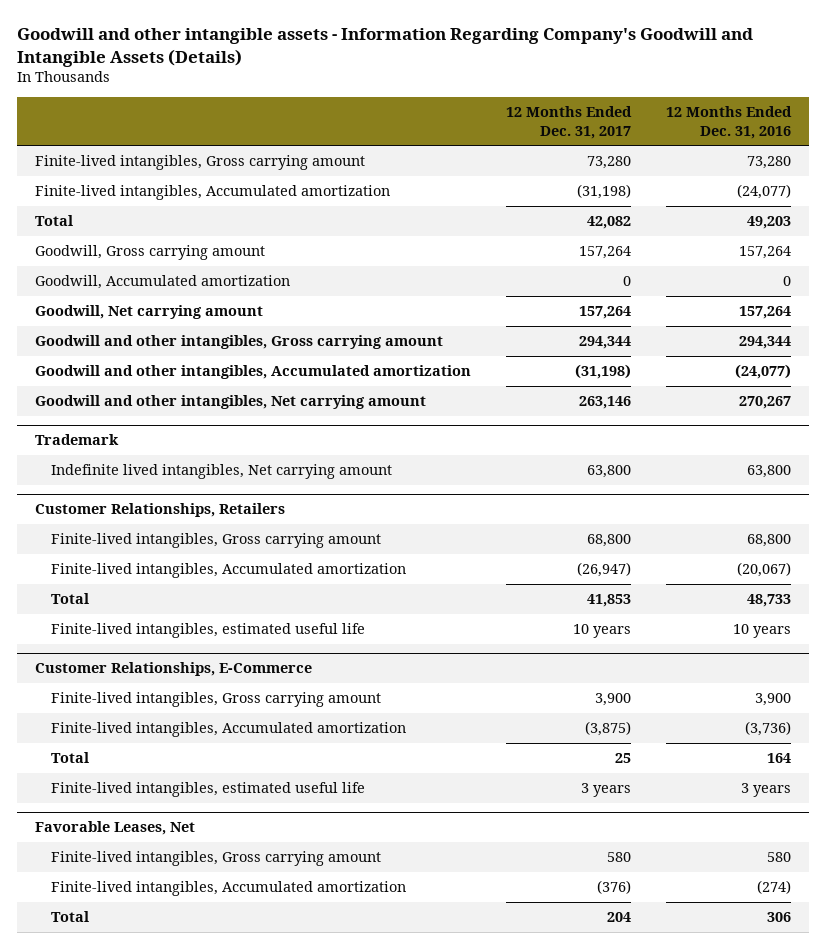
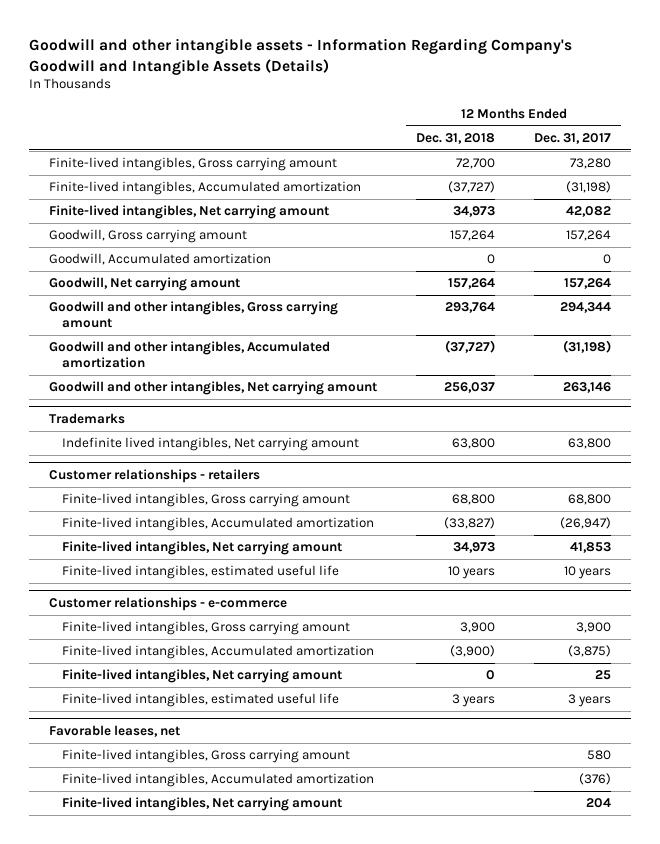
[666,106,793,139] 12 Months Ended Dec. 31, 2016 -> none
none -> [416,133,496,145] Dec. 31, 2018
[34,215,73,227] Total -> [48,205,329,220] Finite-lived intangibles, Net carrying amount
[34,434,119,446] Trademark -> [48,413,125,425] Trademarks
[34,503,285,518] Customer Relationships, Retailers -> [48,469,260,484] Customer relationships - retailers
[50,593,89,605] Total -> [62,541,343,556] Finite-lived intangibles, Net carrying amount
[34,662,312,677] Customer Relationships, E-Commerce -> [48,597,287,612] Customer relationships - e-commerce
[50,752,89,764] Total -> [62,669,343,684] Finite-lived intangibles, Net carrying amount
[34,821,195,836] Favorable Leases, Net -> [48,725,180,738] Favorable leases, net
[50,911,89,923] Total -> [62,797,343,812] Finite-lived intangibles, Net carrying amount

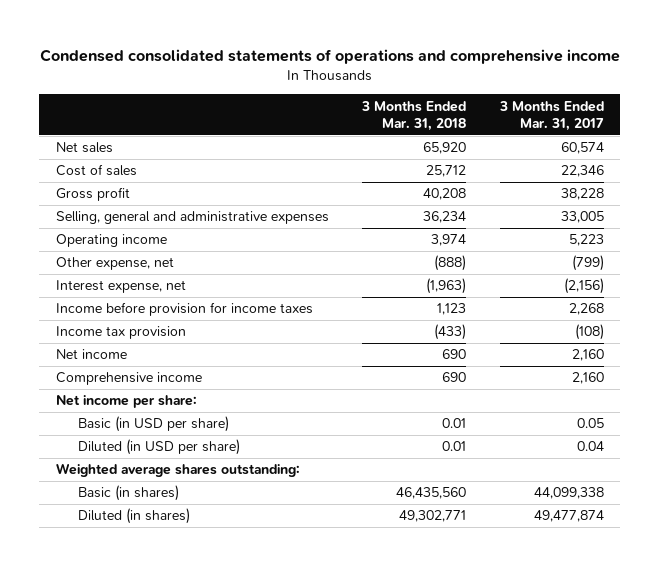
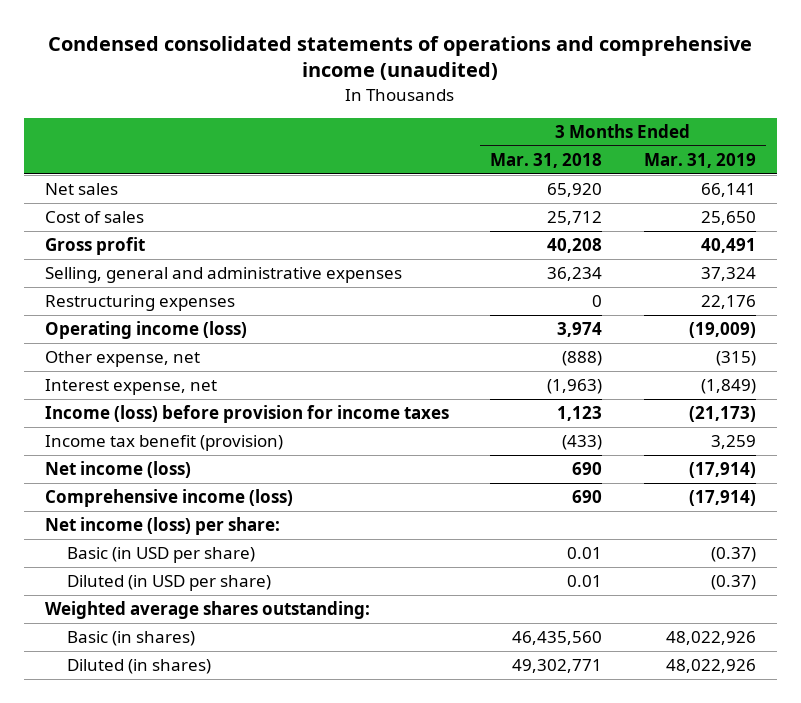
[39,49,620,65] Condensed consolidated statements of operations and comprehensive income -> [48,35,753,81] Condensed consolidated statements of operations and comprehensive income (unaudited)
[498,100,604,131] 3 Months Ended Mar. 31, 2017 -> none
none -> [643,153,756,169] Mar. 31, 2019
none -> [44,295,235,312] Restructuring expenses
[55,234,167,248] Operating income -> [44,321,247,340] Operating income (loss)
[55,302,313,317] Income before provision for income taxes -> [44,405,449,424] Income (loss) before provision for income taxes
[55,326,186,340] Income tax provision -> [44,435,283,452] Income tax benefit (provision)
[55,349,127,360] Net income -> [44,461,191,479] Net income (loss)
[55,372,202,386] Comprehensive income -> [44,489,293,508] Comprehensive income (loss)
[55,395,197,409] Net income per share: -> [44,517,280,536] Net income (loss) per share:

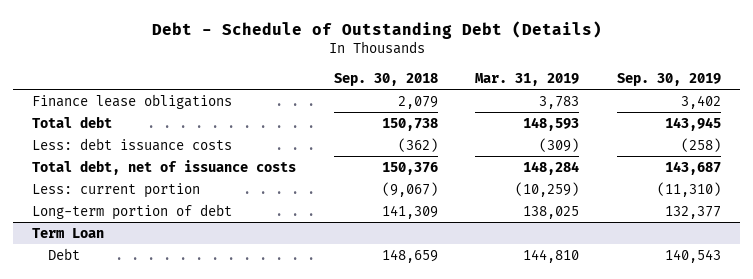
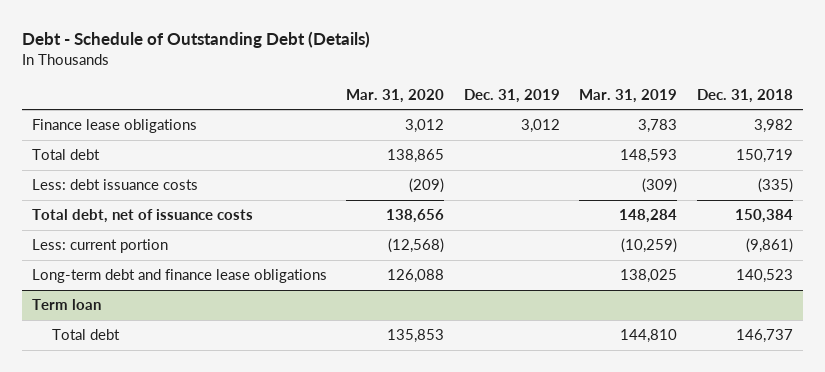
[333,72,438,86] Sep. 30, 2018 -> none
[616,72,721,86] Sep. 30, 2019 -> none
none -> [346,88,445,103] Mar. 31, 2020
none -> [463,88,560,103] Dec. 31, 2019
none -> [696,88,793,103] Dec. 31, 2018
[32,203,233,220] Long-term portion of debt -> [31,269,327,284] Long-term debt and finance lease obligations
[32,227,105,238] Term Loan -> [31,299,101,311] Term loan
[47,247,80,260] Debt -> [51,329,120,341] Total debt

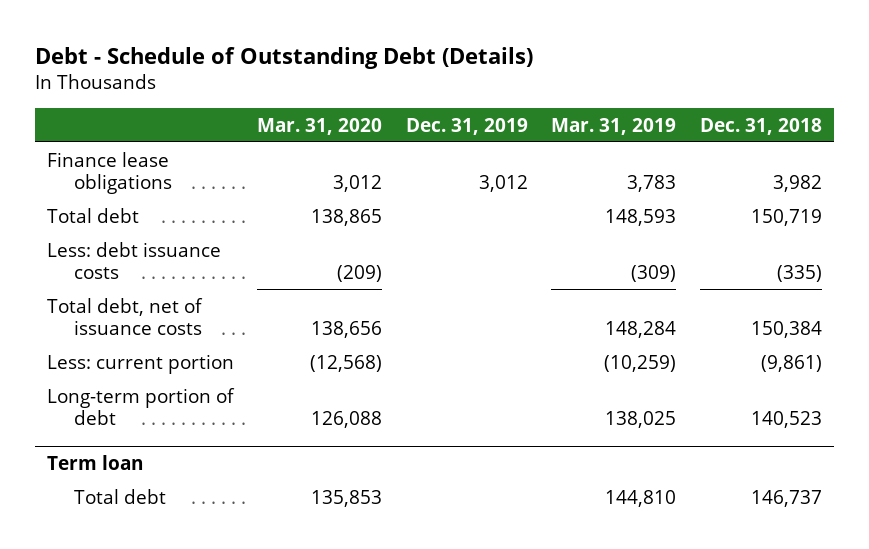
[31,269,327,284] Long-term debt and finance lease obligations -> [46,387,235,425] Long-term portion of debt

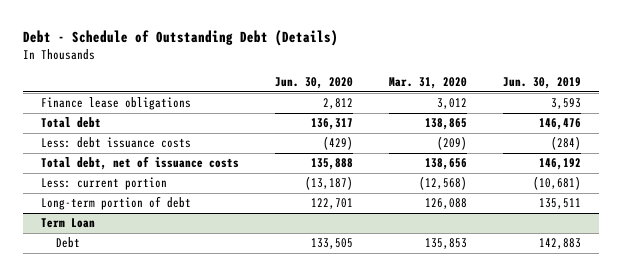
[405,117,528,135] Dec. 31, 2019 -> none
[551,117,677,135] Mar. 31, 2019 -> none
[699,117,822,135] Dec. 31, 2018 -> none
none -> [274,77,353,90] Jun. 30, 2020
none -> [503,77,582,90] Jun. 30, 2019
[46,454,143,470] Term loan -> [40,218,95,229] Term Loan
[74,488,167,504] Total debt -> [56,237,81,249] Debt

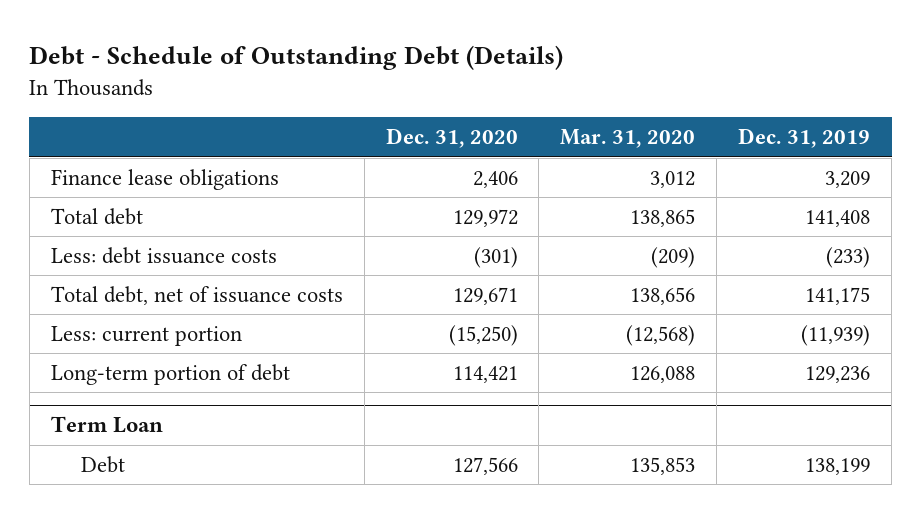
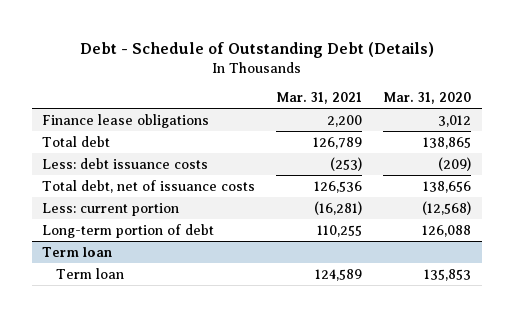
[385,128,518,149] Dec. 31, 2020 -> none
[738,128,871,149] Dec. 31, 2019 -> none
none -> [276,92,363,105] Mar. 31, 2021
[50,416,163,434] Term Loan -> [42,246,113,257] Term loan
[81,455,126,473] Debt -> [55,267,124,279] Term loan

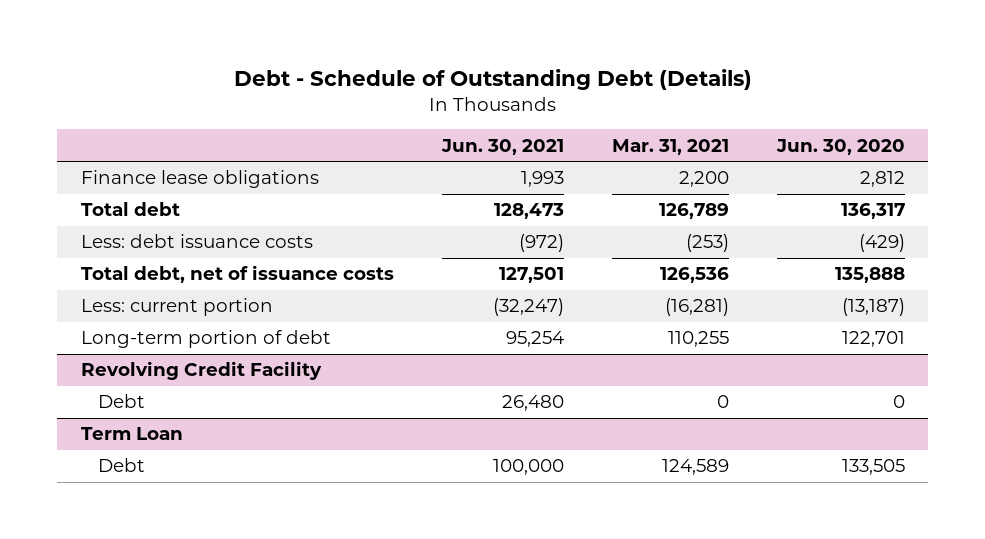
[383,92,472,105] Mar. 31, 2020 -> none
none -> [440,138,564,155] Jun. 30, 2021
none -> [775,138,905,155] Jun. 30, 2020
none -> [80,361,322,381] Revolving Credit Facility
none -> [98,394,146,409] Debt
[42,246,113,257] Term loan -> [80,427,183,441] Term Loan
[55,267,124,279] Term loan -> [98,458,146,473] Debt

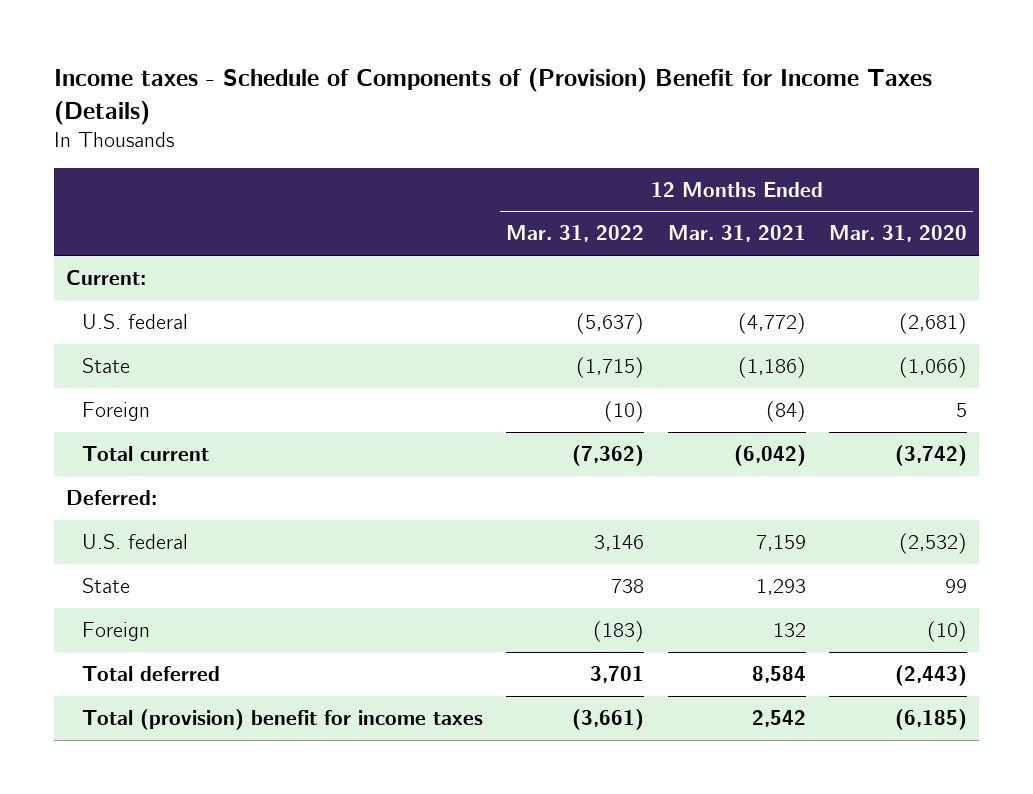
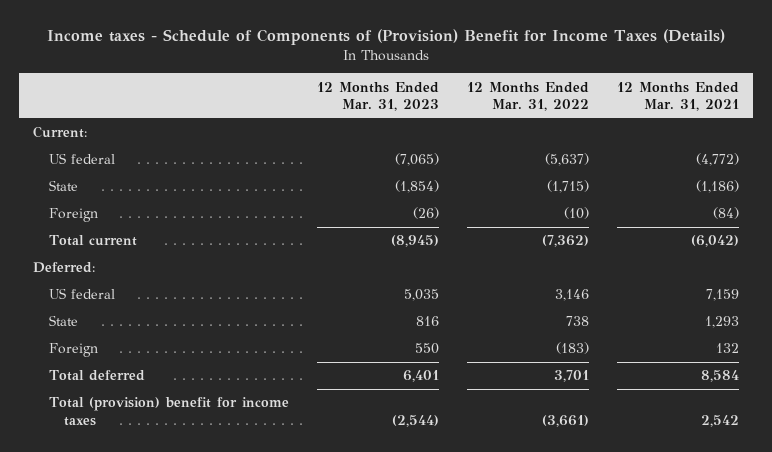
[828,225,967,243] Mar. 31, 2020 -> none
none -> [316,81,439,112] 12 Months Ended Mar. 31, 2023
[81,313,188,329] U.S. federal -> [48,153,115,165] US federal
[81,533,188,549] U.S. federal -> [48,288,115,300] US federal

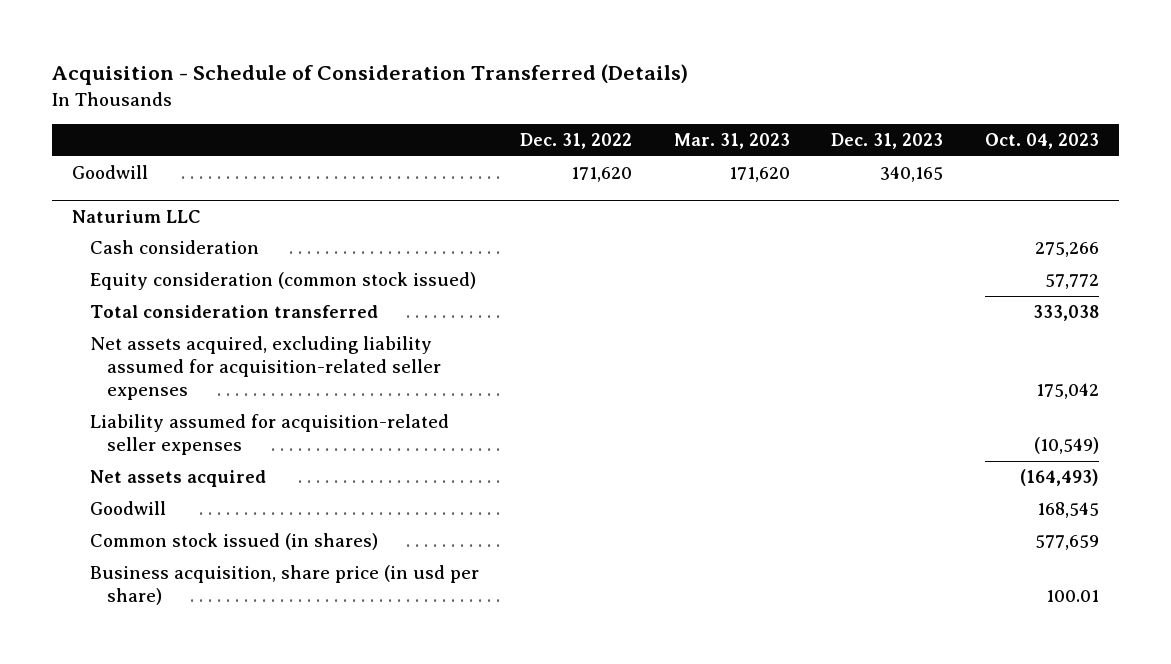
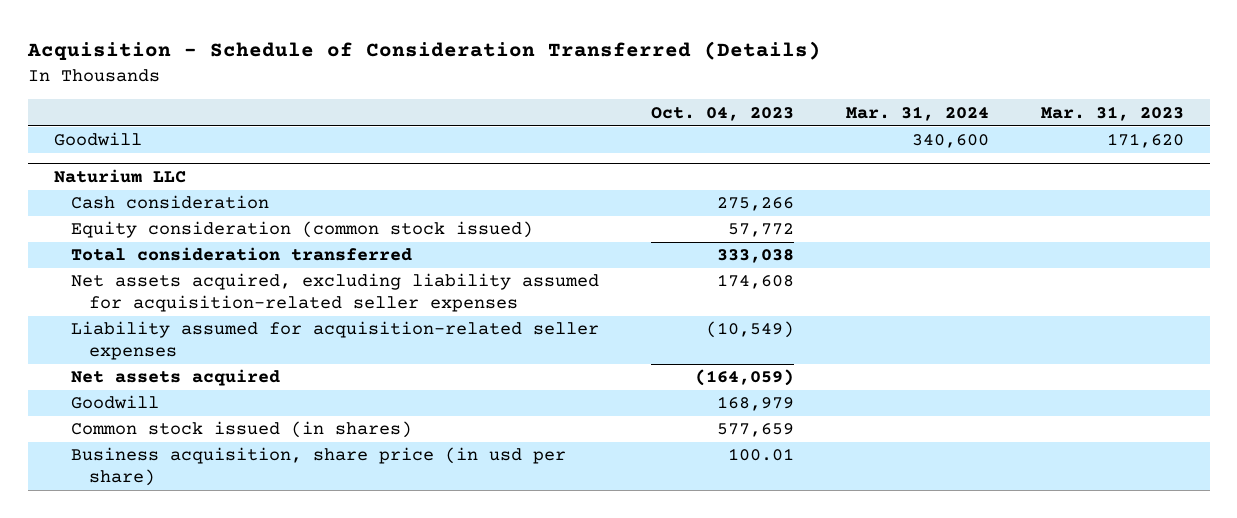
[520,133,633,150] Dec. 31, 2022 -> none
[831,133,944,150] Dec. 31, 2023 -> none
none -> [845,105,989,121] Mar. 31, 2024
[1035,383,1099,400] 175,042 -> [717,274,795,290] 174,608
[1019,469,1099,487] (164,493) -> [695,369,795,387] (164,059)
[1036,502,1099,519] 168,545 -> [717,396,795,412] 168,979

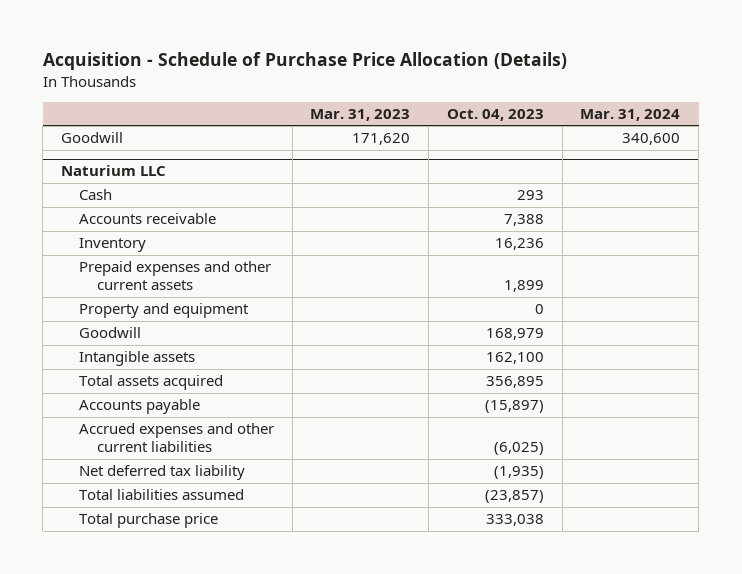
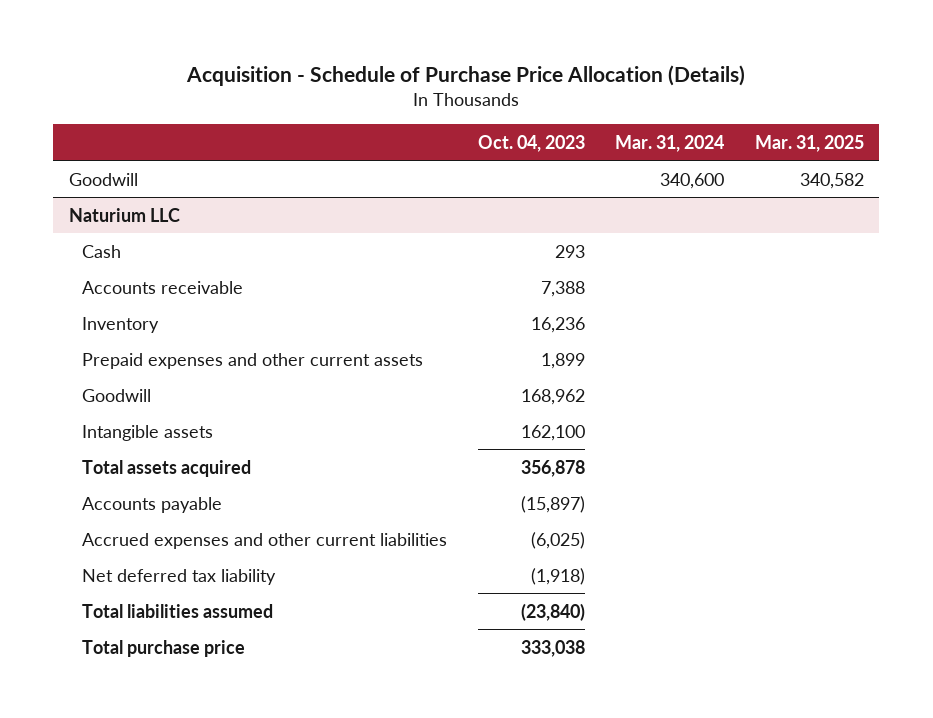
[310,108,411,121] Mar. 31, 2023 -> none
none -> [754,134,864,152] Mar. 31, 2025
[78,303,249,319] Property and equipment -> none
[485,328,544,341] 168,979 -> [520,388,585,405] 168,962
[485,376,544,389] 356,895 -> [520,459,585,477] 356,878
[493,466,544,480] (1,935) -> [530,567,585,585] (1,918)
[484,490,544,504] (23,857) -> [520,602,585,621] (23,840)

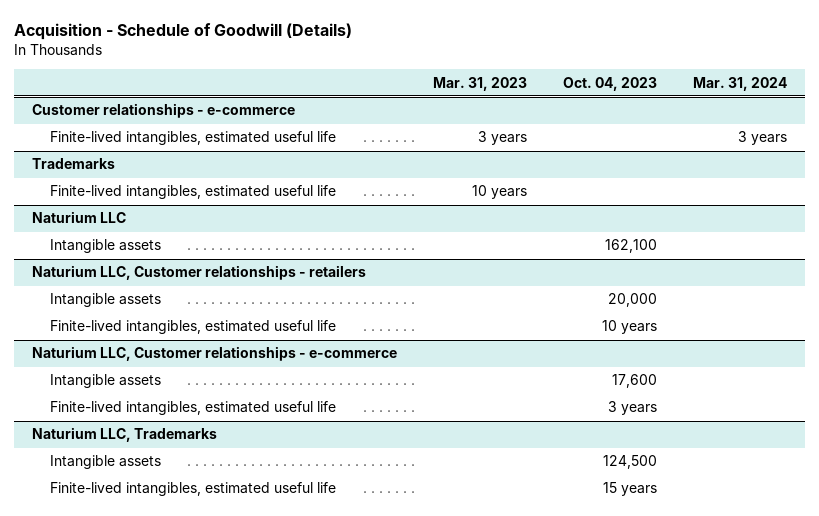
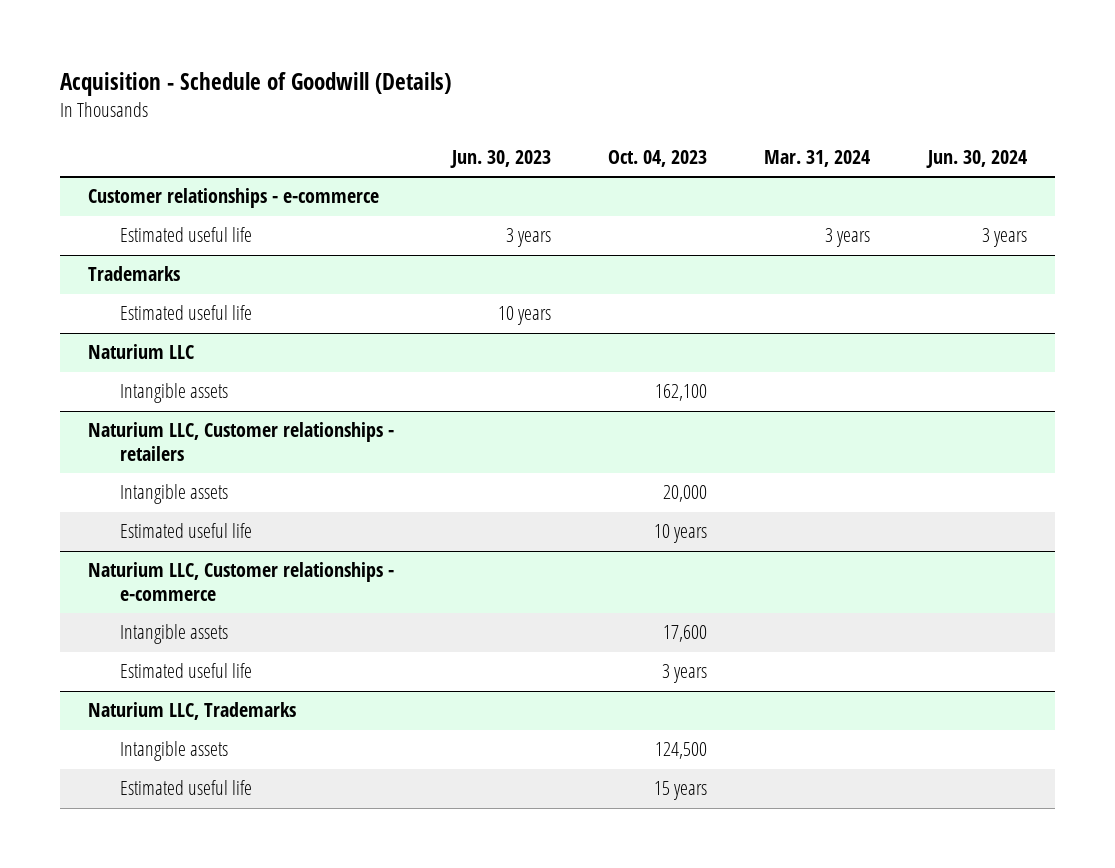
[433,76,528,91] Mar. 31, 2023 -> none
none -> [449,149,551,168] Jun. 30, 2023
none -> [925,149,1027,168] Jun. 30, 2024
[49,131,336,146] Finite-lived intangibles, estimated useful life -> [119,227,252,243] Estimated useful life
[49,185,336,200] Finite-lived intangibles, estimated useful life -> [119,305,252,321] Estimated useful life
[49,320,336,335] Finite-lived intangibles, estimated useful life -> [119,523,252,539] Estimated useful life
[49,401,336,416] Finite-lived intangibles, estimated useful life -> [119,663,252,679] Estimated useful life
[49,482,336,497] Finite-lived intangibles, estimated useful life -> [119,780,252,796] Estimated useful life

